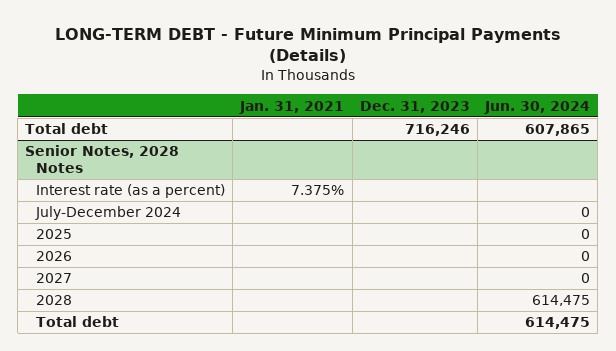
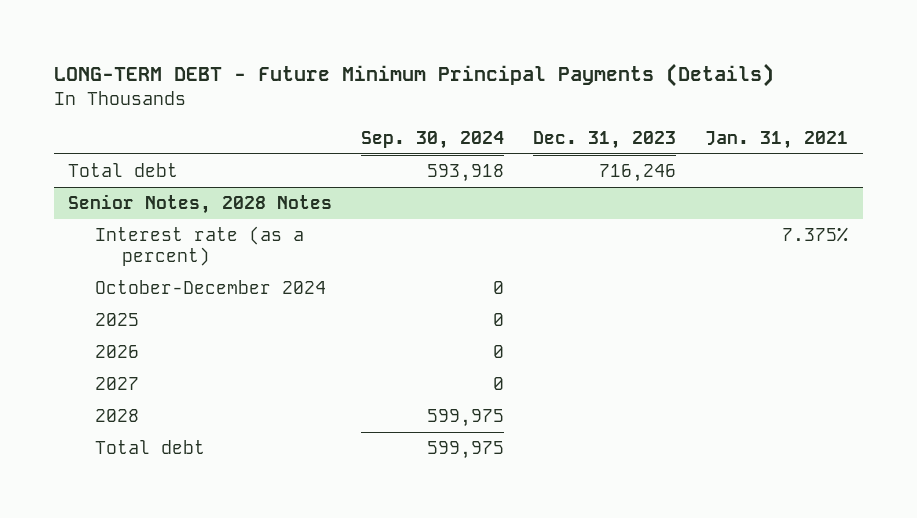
[484,100,591,114] Jun. 30, 2024 -> none
none -> [361,131,505,150] Sep. 30, 2024
[35,206,182,221] July-December 2024 -> [95,280,327,295] October-December 2024

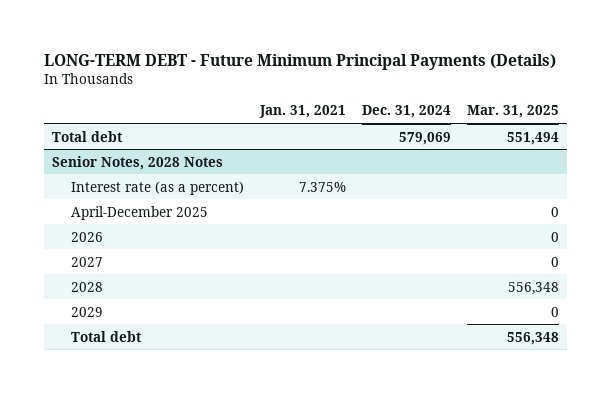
[361,131,505,150] Sep. 30, 2024 -> none
[533,131,677,150] Dec. 31, 2023 -> none
none -> [361,105,451,119] Dec. 31, 2024
none -> [466,105,559,119] Mar. 31, 2025
[95,313,140,327] 2025 -> none
[95,280,327,295] October-December 2024 -> [70,205,208,220] April-December 2025
none -> [70,306,103,317] 2029

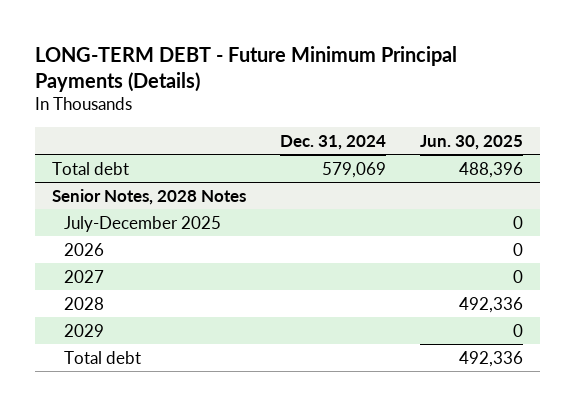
[258,105,346,119] Jan. 31, 2021 -> none
[466,105,559,119] Mar. 31, 2025 -> none
none -> [419,134,523,150] Jun. 30, 2025
[70,180,244,195] Interest rate (as a percent) -> none
[70,205,208,220] April-December 2025 -> [64,215,222,232] July-December 2025

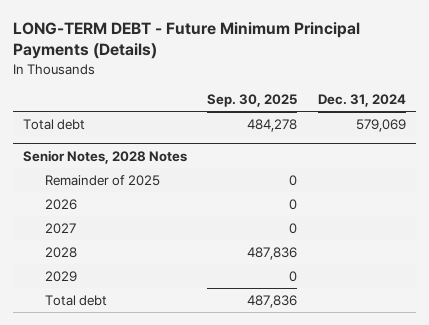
[419,134,523,150] Jun. 30, 2025 -> none
none -> [207,94,298,108] Sep. 30, 2025
[64,215,222,232] July-December 2025 -> [44,174,160,186] Remainder of 2025

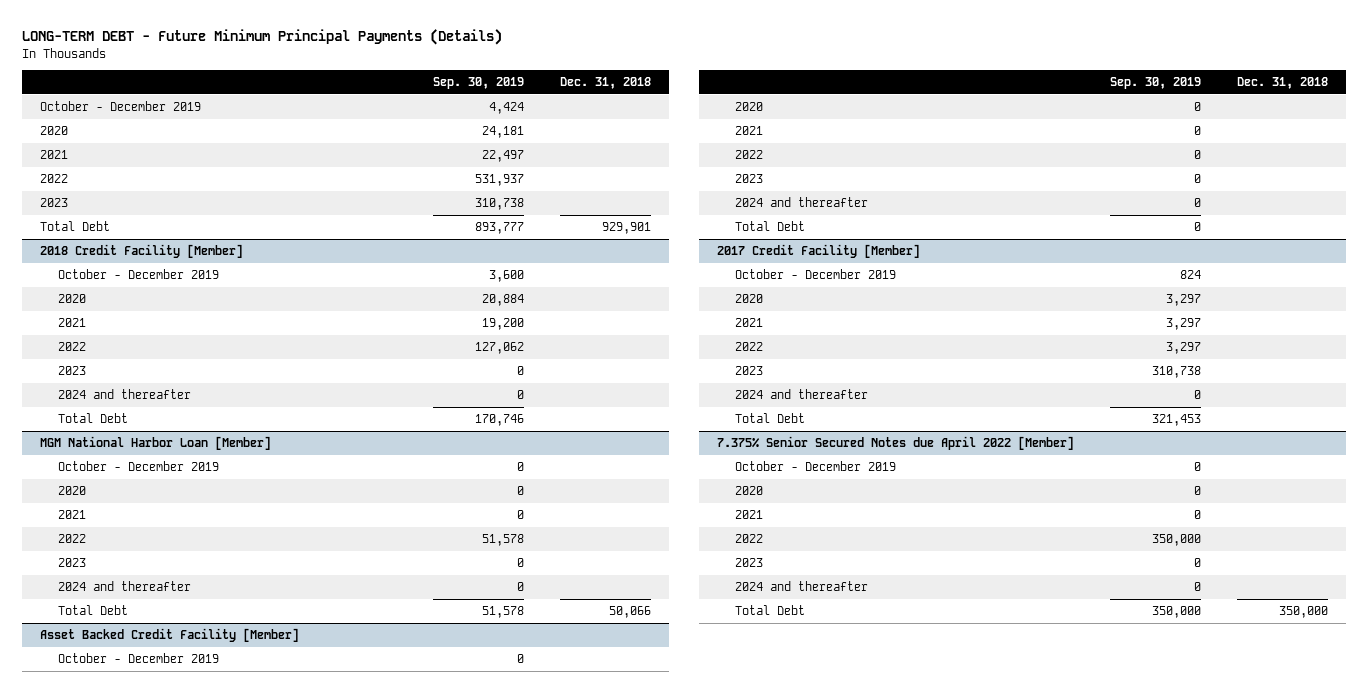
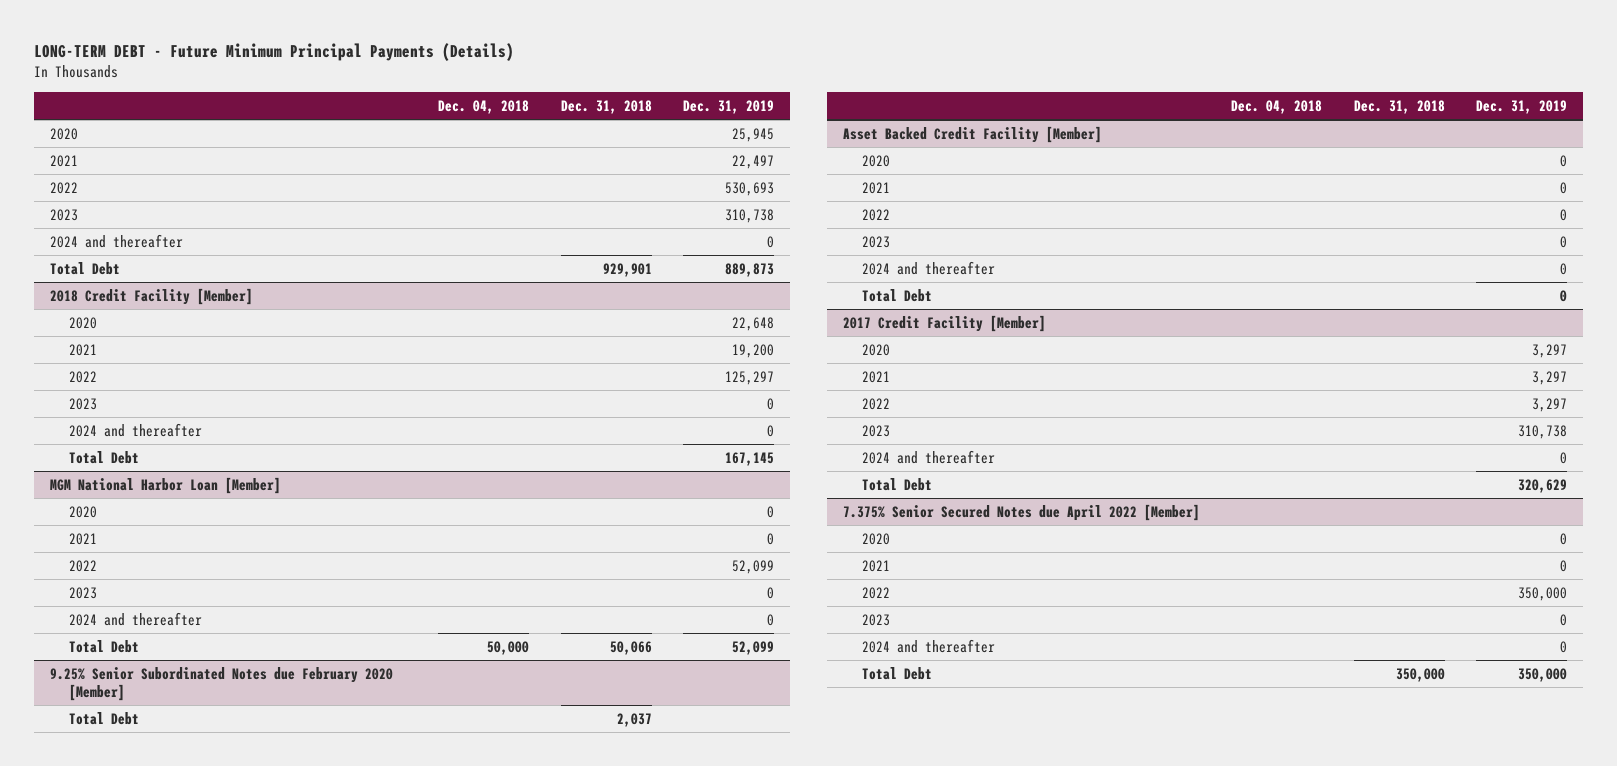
[433,77,525,90] Sep. 30, 2019 -> none
none -> [438,99,530,114] Dec. 04, 2018
none -> [683,99,775,114] Dec. 31, 2019
[40,101,202,112] October - December 2019 -> none
none -> [49,233,183,248] 2024 and thereafter
[57,269,219,280] October - December 2019 -> none
[57,461,219,472] October - December 2019 -> none
none -> [49,666,393,701] 9.25% Senior Subordinated Notes due February 2020 [Member]
none -> [68,711,139,725] Total Debt
[57,653,219,664] October - December 2019 -> none
[735,269,897,280] October - December 2019 -> none
[735,461,897,472] October - December 2019 -> none

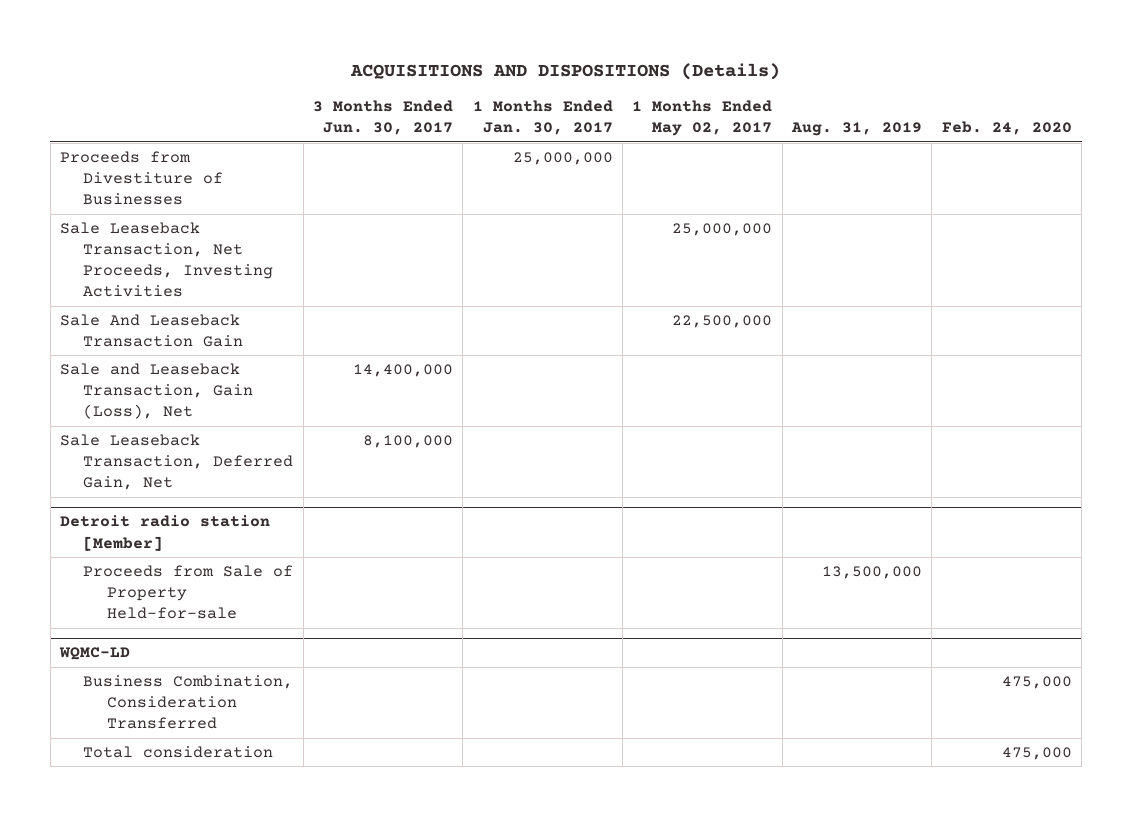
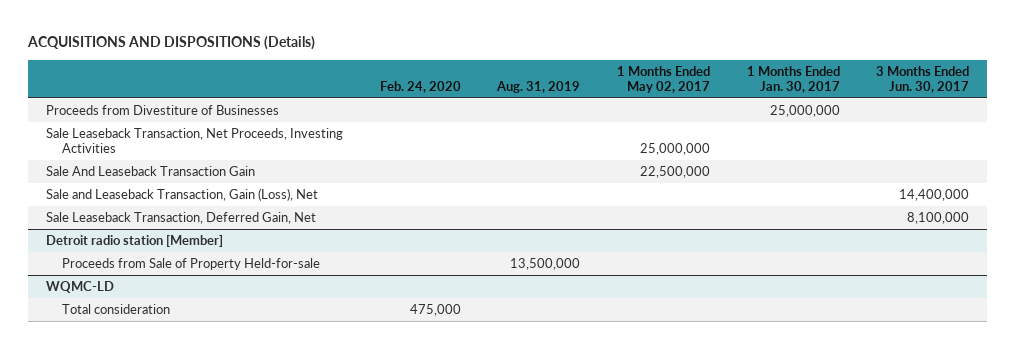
[83,674,294,730] Business Combination, Consideration Transferred -> none

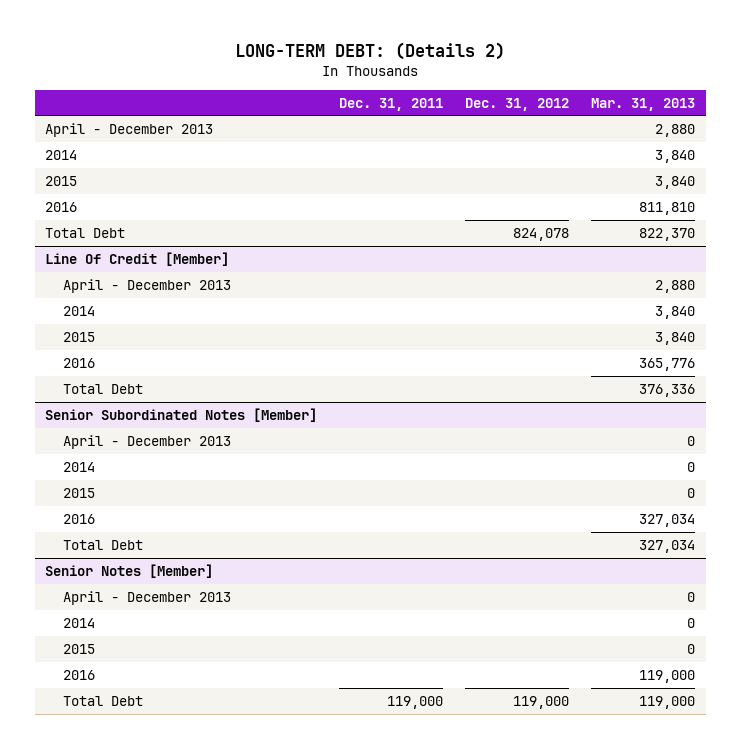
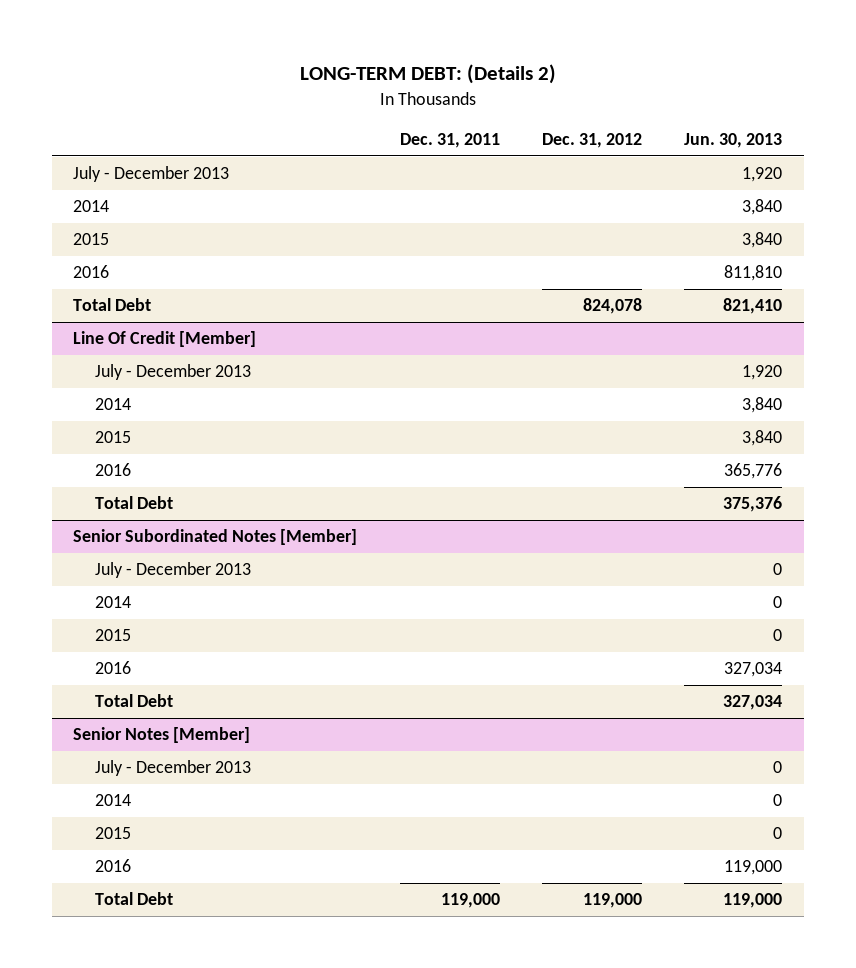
[590,97,695,111] Mar. 31, 2013 -> none
none -> [684,133,783,149] Jun. 30, 2013
[45,122,214,137] April - December 2013 -> [73,166,230,183] July - December 2013
[62,278,231,293] April - December 2013 -> [94,364,251,381] July - December 2013
[62,434,231,449] April - December 2013 -> [94,562,251,579] July - December 2013
[62,590,231,605] April - December 2013 -> [94,760,251,777] July - December 2013

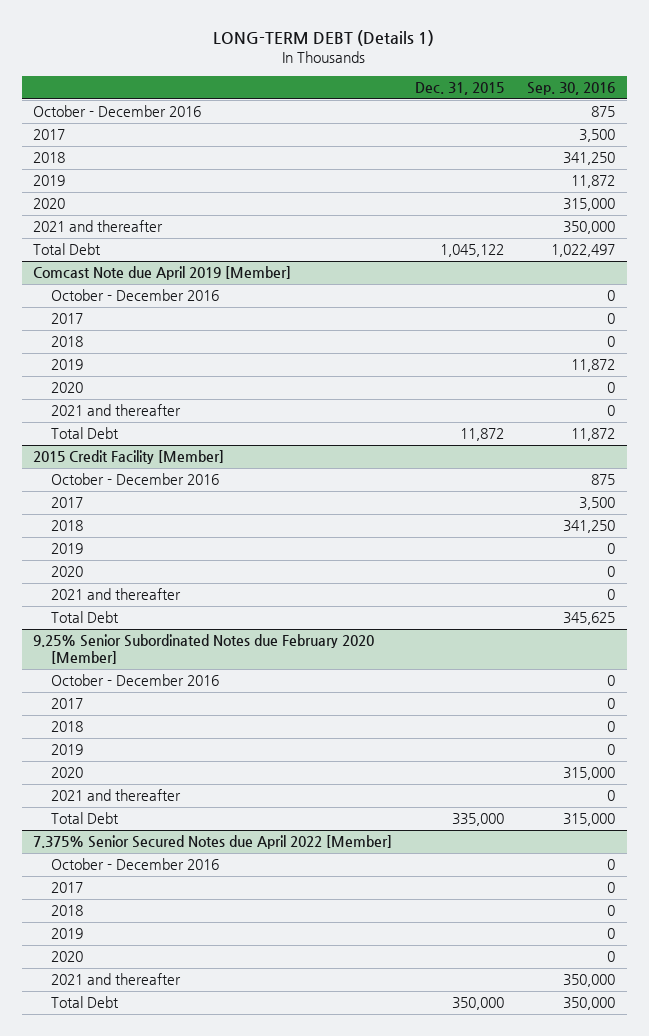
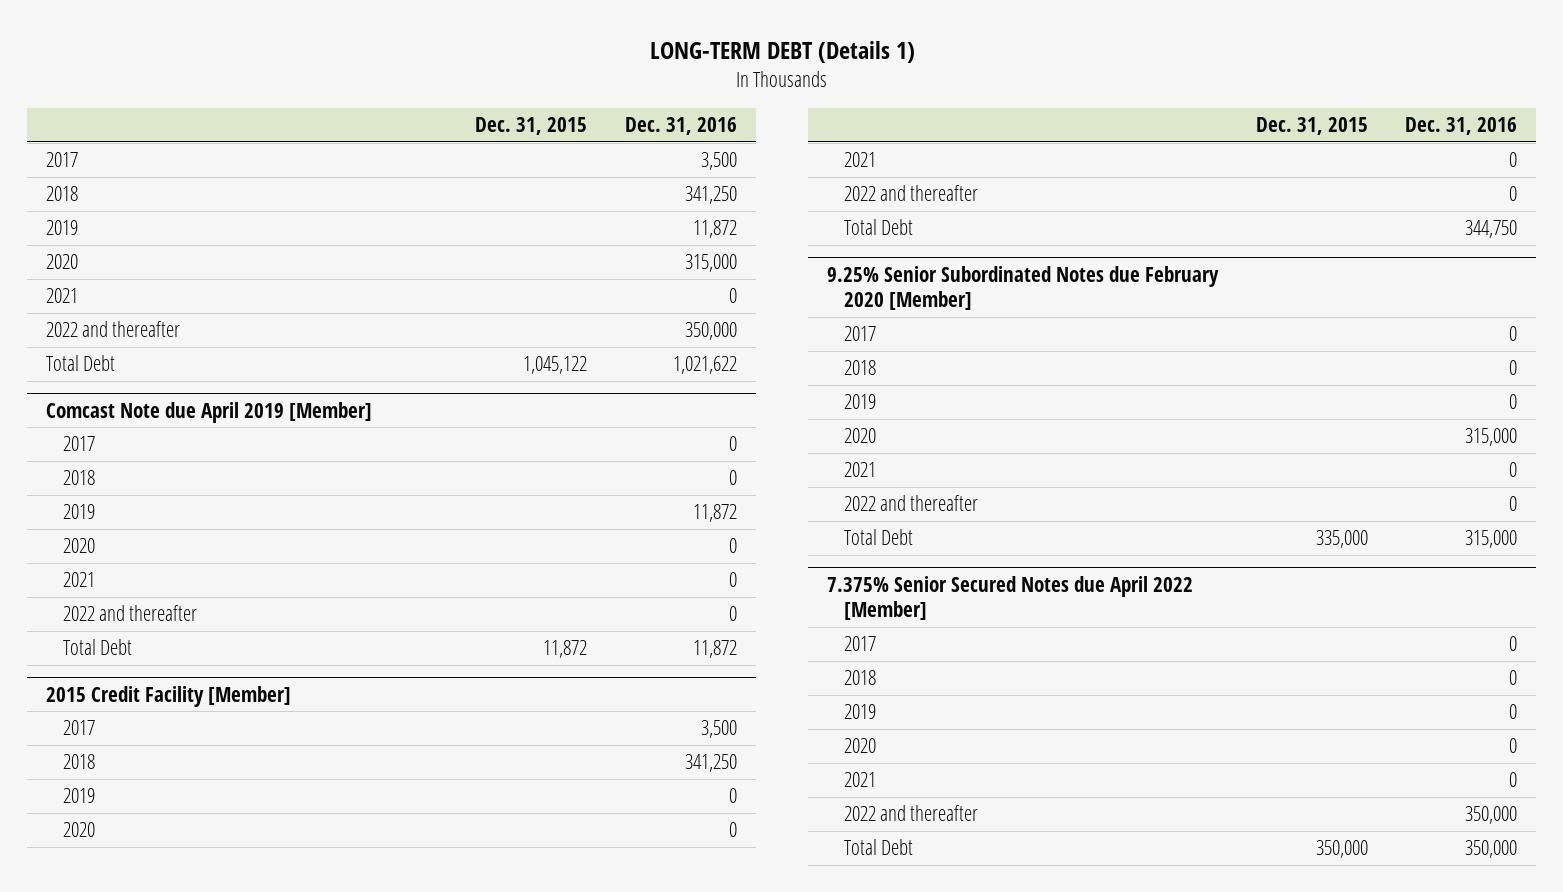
[527,82,616,96] Sep. 30, 2016 -> none
none -> [624,117,737,136] Dec. 31, 2016
[33,105,202,118] October - December 2016 -> none
none -> [45,288,78,304] 2021
[33,220,164,233] 2021 and thereafter -> [45,321,180,338] 2022 and thereafter
[50,289,219,302] October - December 2016 -> none
none -> [63,572,96,588] 2021
[50,404,181,417] 2021 and thereafter -> [63,605,198,622] 2022 and thereafter
[50,473,219,486] October - December 2016 -> none
none -> [843,152,876,168] 2021
[50,588,181,601] 2021 and thereafter -> [843,185,978,202] 2022 and thereafter
[50,674,219,687] October - December 2016 -> none
none -> [843,462,876,478] 2021
[50,789,181,802] 2021 and thereafter -> [843,495,978,512] 2022 and thereafter
[50,858,219,871] October - December 2016 -> none
none -> [843,772,876,788] 2021
[50,973,181,986] 2021 and thereafter -> [843,805,978,822] 2022 and thereafter

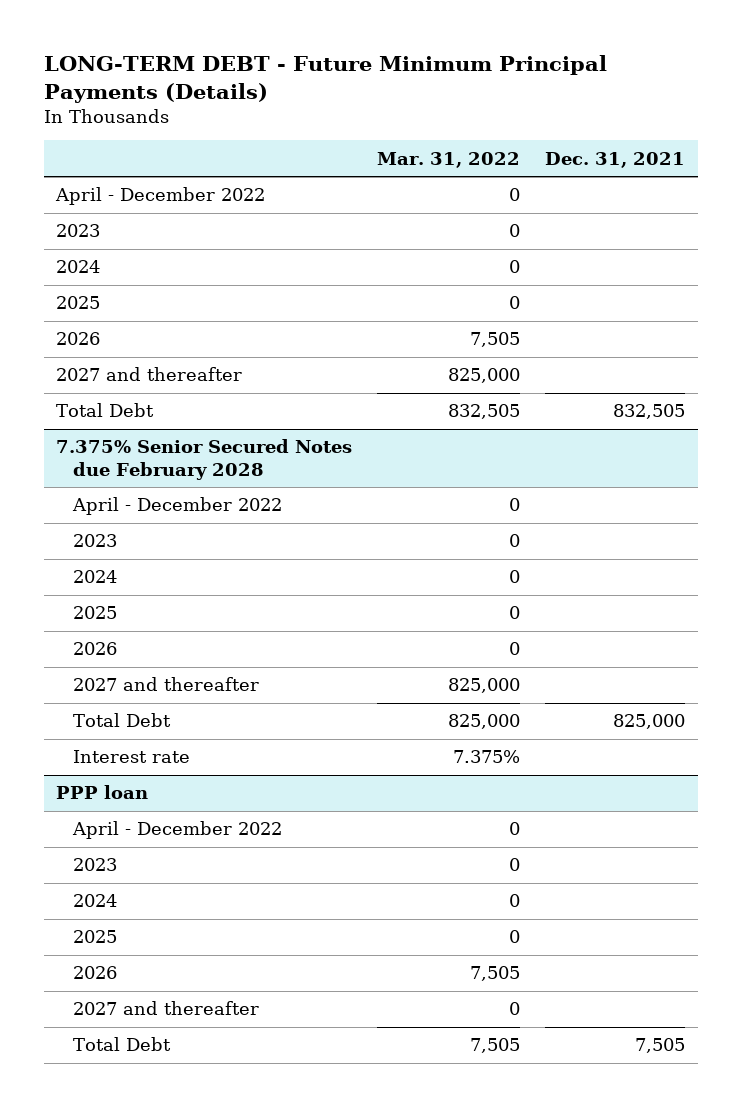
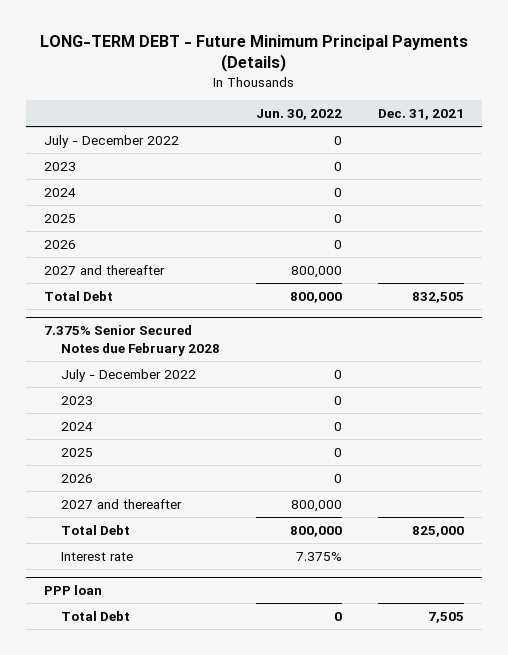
[377,151,521,168] Mar. 31, 2022 -> none
none -> [256,109,343,121] Jun. 30, 2022
[55,187,266,206] April - December 2022 -> [43,134,179,148] July - December 2022
[72,497,283,516] April - December 2022 -> [60,368,196,382] July - December 2022
[72,821,283,840] April - December 2022 -> none
[73,858,118,872] 2023 -> none
[73,894,118,908] 2024 -> none
[73,930,118,944] 2025 -> none
[73,966,118,980] 2026 -> none
[73,1001,260,1016] 2027 and thereafter -> none

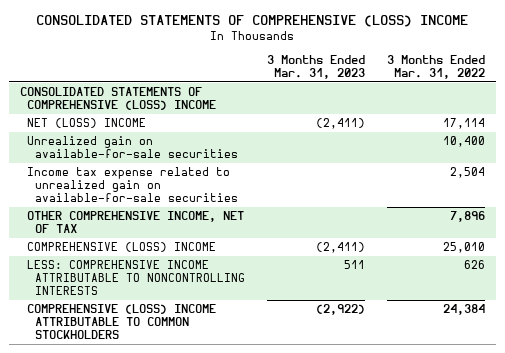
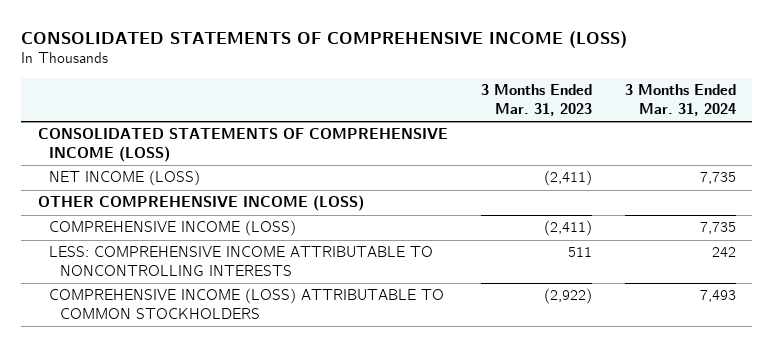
[36,15,469,28] CONSOLIDATED STATEMENTS OF COMPREHENSIVE (LOSS) INCOME -> [21,30,628,48] CONSOLIDATED STATEMENTS OF COMPREHENSIVE INCOME (LOSS)
[387,54,486,79] 3 Months Ended Mar. 31, 2022 -> none
none -> [624,84,736,116] 3 Months Ended Mar. 31, 2024
[27,135,238,159] Unrealized gain on available-for-sale securities -> none
[27,166,238,203] Income tax expense related to unrealized gain on available-for-sale securities -> none
[27,210,245,234] OTHER COMPREHENSIVE INCOME, NET OF TAX -> none
[19,86,217,111] CONSOLIDATED STATEMENTS OF COMPREHENSIVE (LOSS) INCOME -> [37,128,448,162] CONSOLIDATED STATEMENTS OF COMPREHENSIVE INCOME (LOSS)
[27,117,147,128] NET (LOSS) INCOME -> [48,170,200,187] NET INCOME (LOSS)
none -> [37,195,364,212] OTHER COMPREHENSIVE INCOME (LOSS)
[27,241,217,252] COMPREHENSIVE (LOSS) INCOME -> [48,220,296,237] COMPREHENSIVE INCOME (LOSS)
[27,303,217,340] COMPREHENSIVE (LOSS) INCOME ATTRIBUTABLE TO COMMON STOCKHOLDERS -> [48,288,444,319] COMPREHENSIVE INCOME (LOSS) ATTRIBUTABLE TO COMMON STOCKHOLDERS

